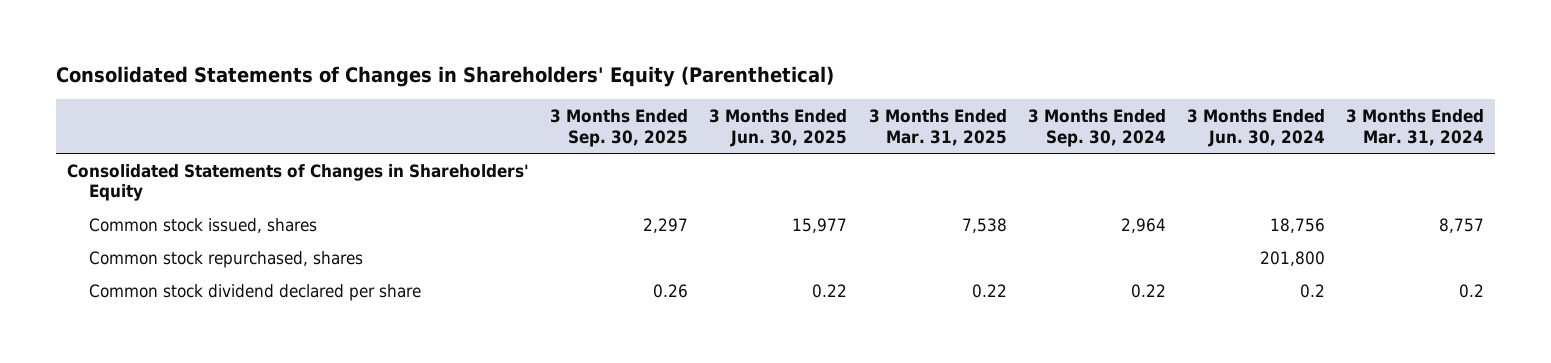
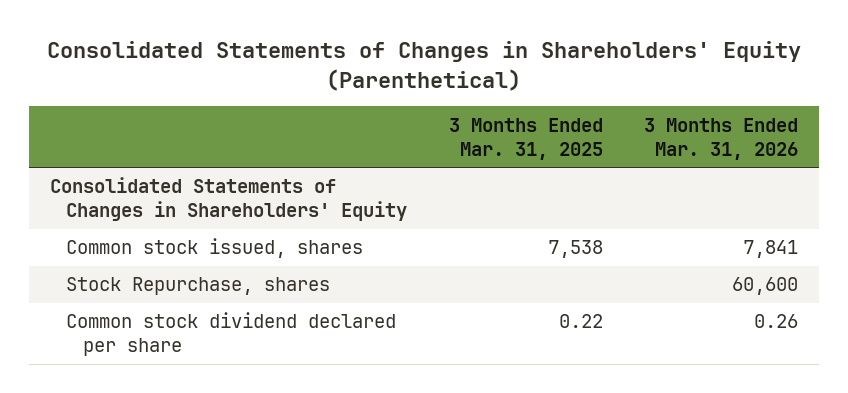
[550,108,689,147] 3 Months Ended Sep. 30, 2025 -> none
[709,108,848,147] 3 Months Ended Jun. 30, 2025 -> none
[1027,108,1166,147] 3 Months Ended Sep. 30, 2024 -> none
[1186,108,1325,147] 3 Months Ended Jun. 30, 2024 -> none
[1346,108,1485,146] 3 Months Ended Mar. 31, 2024 -> none
none -> [644,117,799,160] 3 Months Ended Mar. 31, 2026
[89,250,364,268] Common stock repurchased, shares -> [66,277,331,296] Stock Repurchase, shares

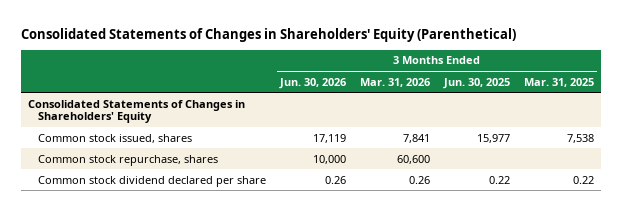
none -> [279,77,347,89] Jun. 30, 2026
none -> [442,77,510,89] Jun. 30, 2025
[66,277,331,296] Stock Repurchase, shares -> [38,154,219,166] Common stock repurchase, shares

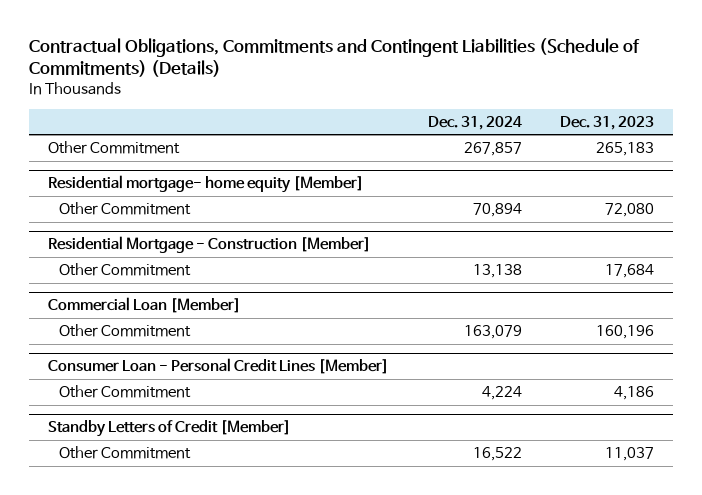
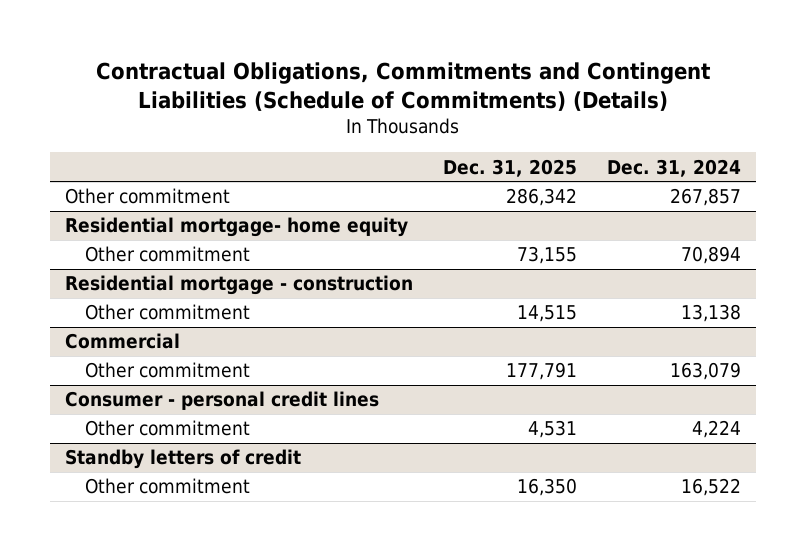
[560,115,655,130] Dec. 31, 2023 -> none
none -> [443,158,578,177] Dec. 31, 2025
[48,141,181,155] Other Commitment -> [64,188,230,205] Other commitment
[48,175,365,194] Residential mortgage- home equity [Member] -> [64,217,408,238] Residential mortgage- home equity
[58,202,191,216] Other Commitment -> [85,246,251,263] Other commitment
[48,236,372,254] Residential Mortgage - Construction [Member] -> [64,275,413,296] Residential mortgage - construction
[58,263,191,277] Other Commitment -> [85,304,251,321] Other commitment
[48,297,242,314] Commercial Loan [Member] -> [64,333,180,350] Commercial
[58,324,191,338] Other Commitment -> [85,362,251,379] Other commitment
[48,358,390,375] Consumer Loan - Personal Credit Lines [Member] -> [64,391,379,411] Consumer - personal credit lines
[58,385,191,399] Other Commitment -> [85,420,251,437] Other commitment
[48,420,292,438] Standby Letters of Credit [Member] -> [64,449,301,470] Standby letters of credit
[58,446,191,460] Other Commitment -> [85,478,251,495] Other commitment

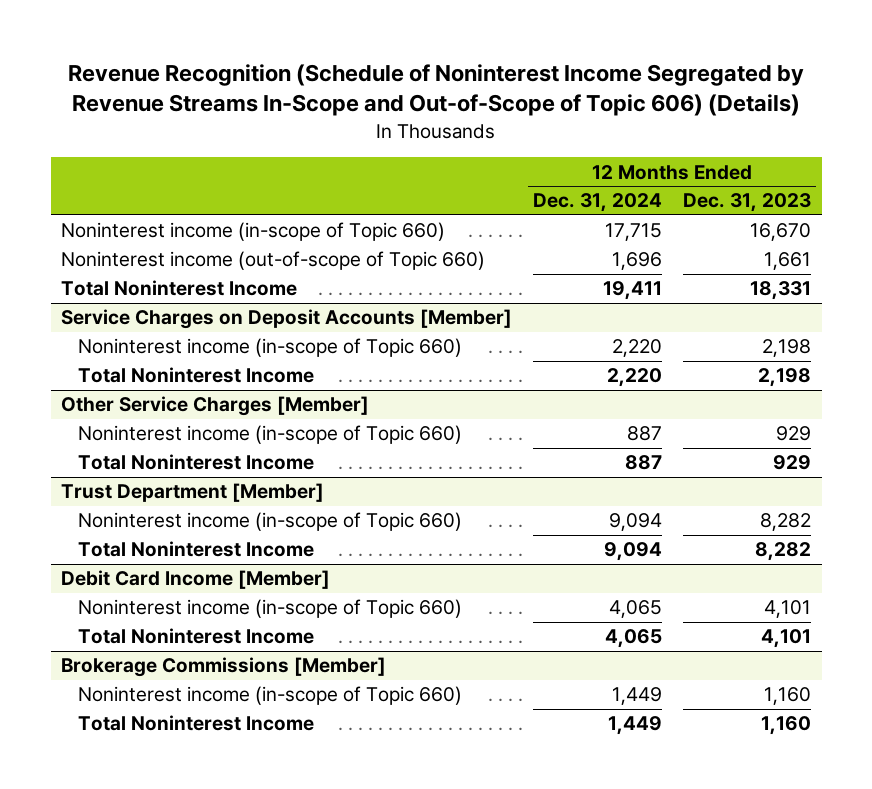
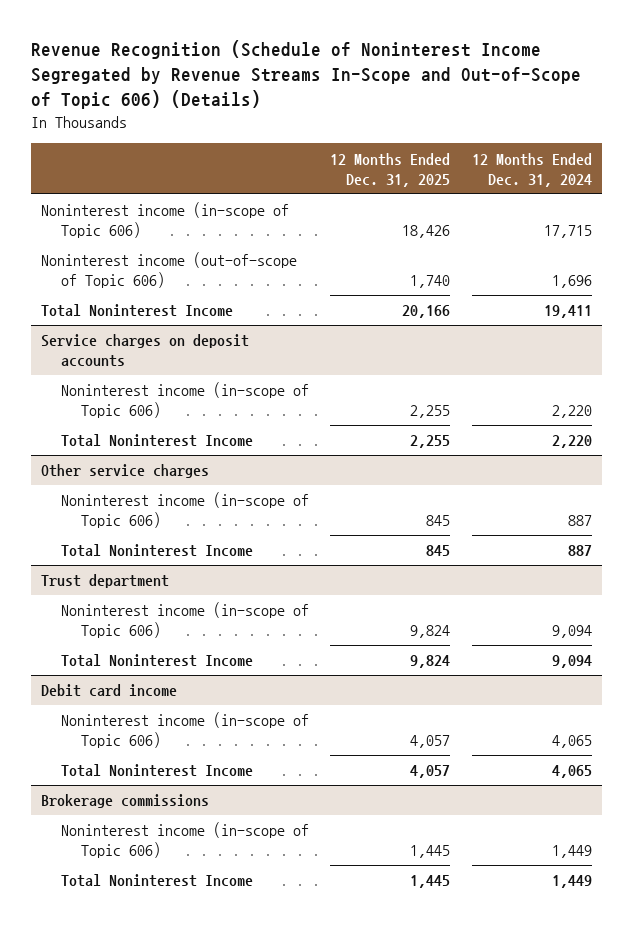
[683,193,812,213] Dec. 31, 2023 -> none
none -> [330,152,451,187] 12 Months Ended Dec. 31, 2025
[61,222,446,242] Noninterest income (in-scope of Topic 660) -> [41,202,290,239] Noninterest income (in-scope of Topic 606)
[61,251,486,271] Noninterest income (out-of-scope of Topic 660) -> [41,252,298,289] Noninterest income (out-of-scope of Topic 606)
[61,309,513,330] Service Charges on Deposit Accounts [Member] -> [41,334,250,368] Service charges on deposit accounts
[78,338,463,358] Noninterest income (in-scope of Topic 660) -> [60,382,309,419] Noninterest income (in-scope of Topic 606)
[61,396,370,417] Other Service Charges [Member] -> [41,464,210,479] Other service charges
[78,425,463,445] Noninterest income (in-scope of Topic 660) -> [60,492,309,529] Noninterest income (in-scope of Topic 606)
[61,483,325,503] Trust Department [Member] -> [41,574,170,589] Trust department
[78,512,463,532] Noninterest income (in-scope of Topic 660) -> [60,602,309,639] Noninterest income (in-scope of Topic 606)
[61,570,331,590] Debit Card Income [Member] -> [41,684,178,698] Debit card income
[78,599,463,619] Noninterest income (in-scope of Topic 660) -> [60,712,309,749] Noninterest income (in-scope of Topic 606)
[61,657,387,678] Brokerage Commissions [Member] -> [41,794,210,809] Brokerage commissions
[78,686,463,706] Noninterest income (in-scope of Topic 660) -> [60,822,309,859] Noninterest income (in-scope of Topic 606)

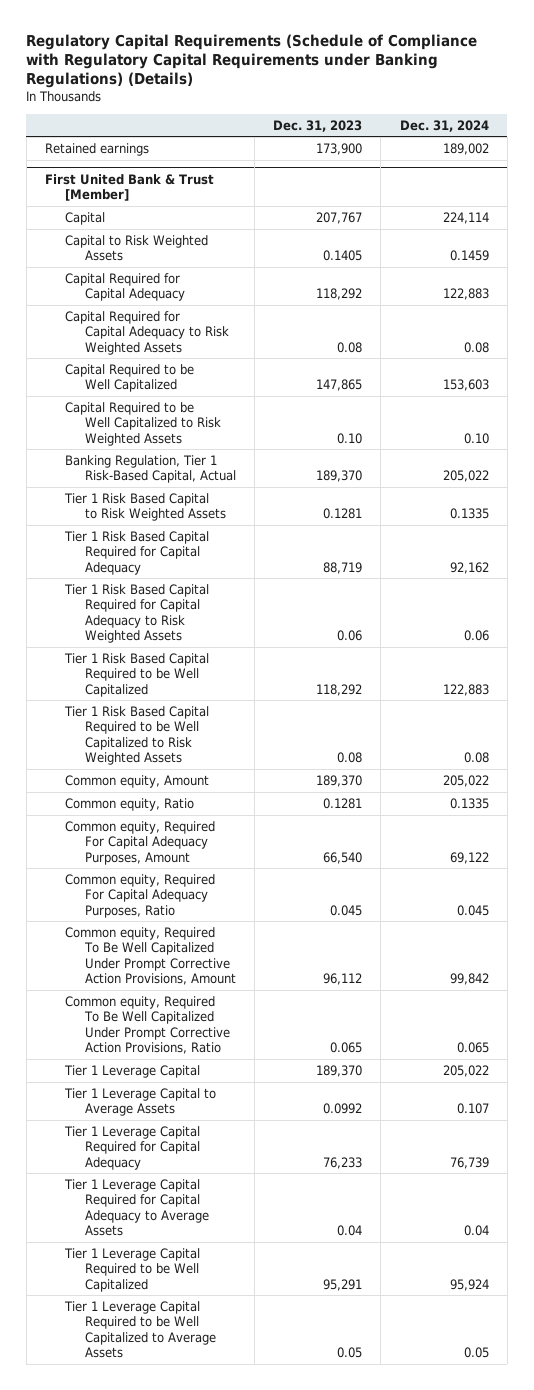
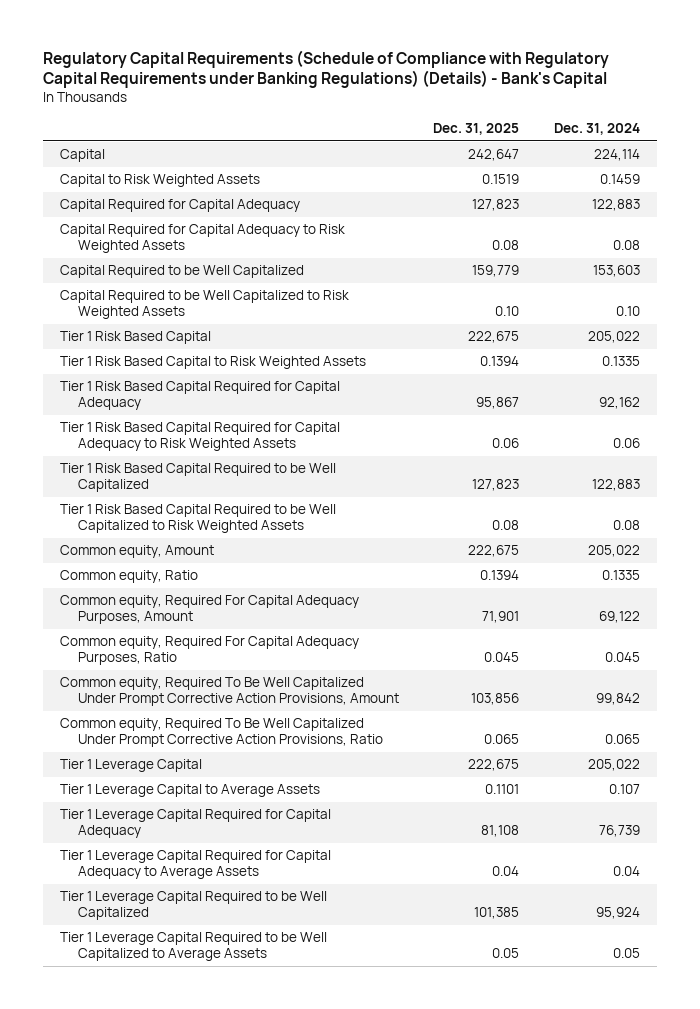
[26,33,478,89] Regulatory Capital Requirements (Schedule of Compliance with Regulatory Capital Requirements under Banking Regulations) (Details) -> [42,49,609,89] Regulatory Capital Requirements (Schedule of Compliance with Regulatory Capital Requirements under Banking Regulations) (Details) - Bank's Capital
[273,119,363,132] Dec. 31, 2023 -> none
none -> [433,123,520,136] Dec. 31, 2025
[44,142,149,156] Retained earnings -> none
[44,173,214,201] First United Bank & Trust [Member] -> none
[64,454,236,484] Banking Regulation, Tier 1 Risk-Based Capital, Actual -> [59,331,211,345] Tier 1 Risk Based Capital

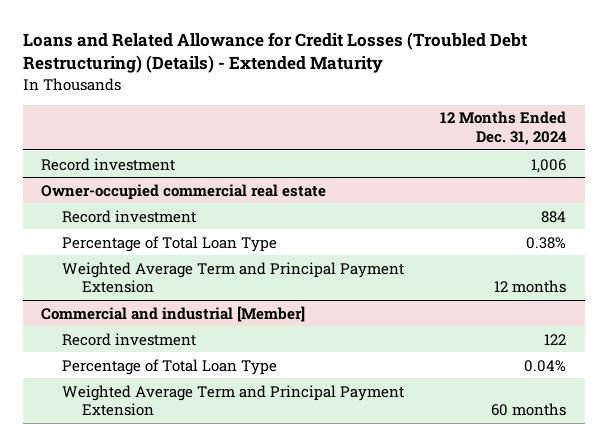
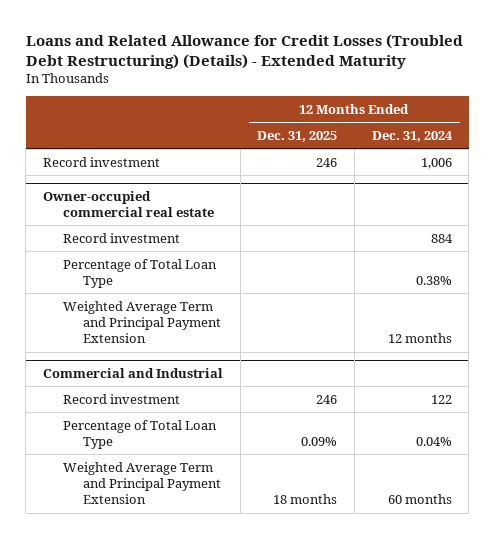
none -> [257,130,338,142] Dec. 31, 2025
[41,305,306,322] Commercial and industrial [Member] -> [42,367,223,378] Commercial and Industrial

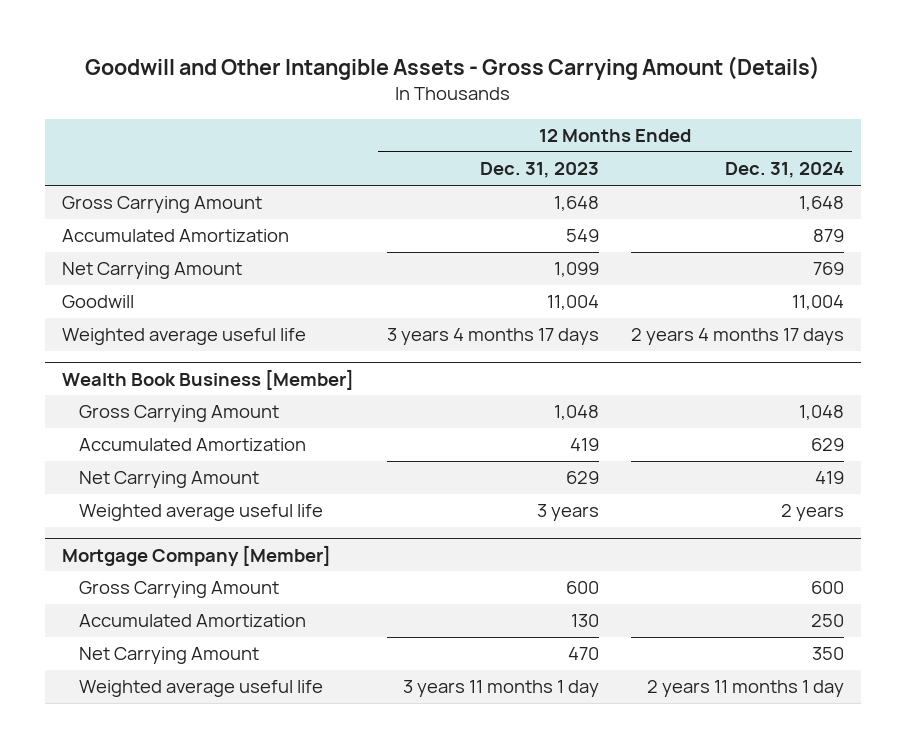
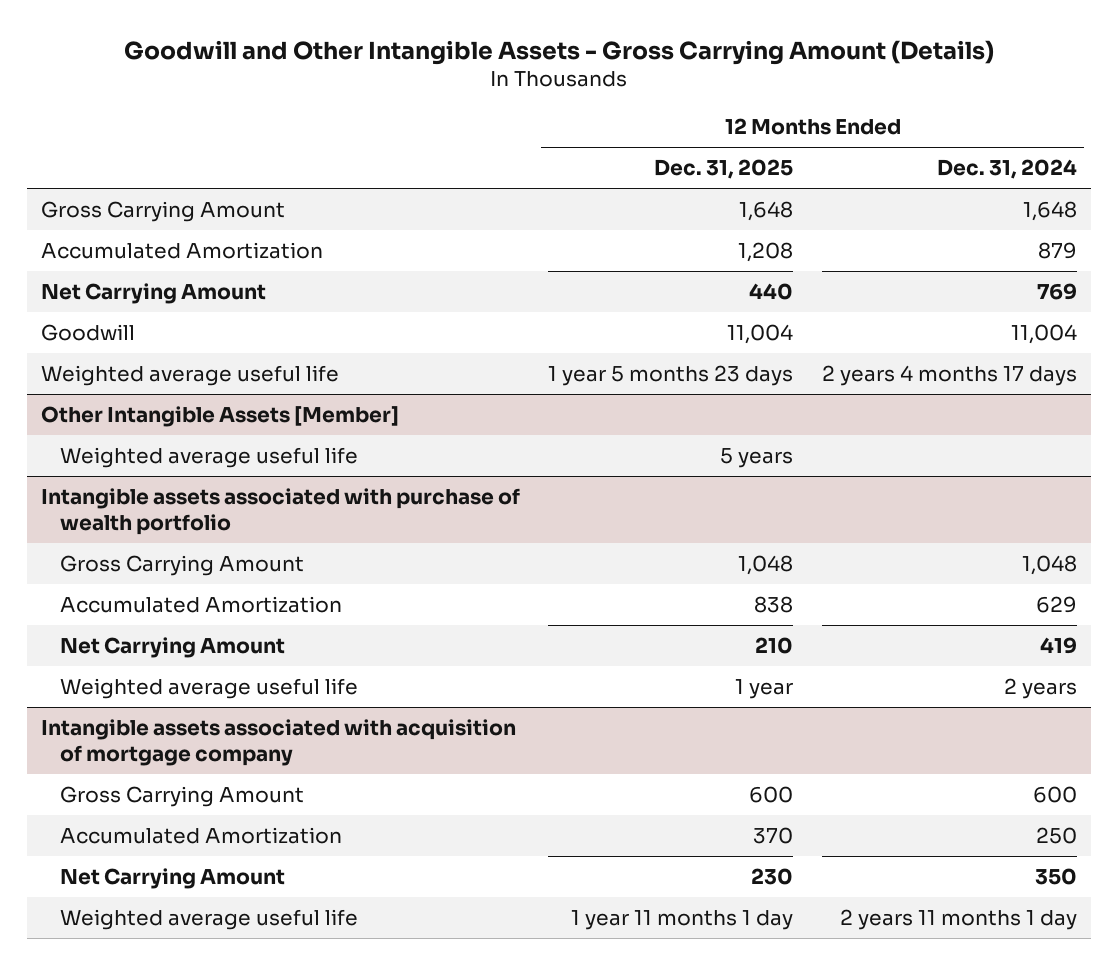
[479,162,599,179] Dec. 31, 2023 -> none
none -> [654,159,794,180] Dec. 31, 2025
none -> [41,405,400,427] Other Intangible Assets [Member]
none -> [60,446,359,468] Weighted average useful life
[61,368,354,390] Wealth Book Business [Member] -> [41,487,521,535] Intangible assets associated with purchase of wealth portfolio
[61,544,331,566] Mortgage Company [Member] -> [41,718,517,766] Intangible assets associated with acquisition of mortgage company

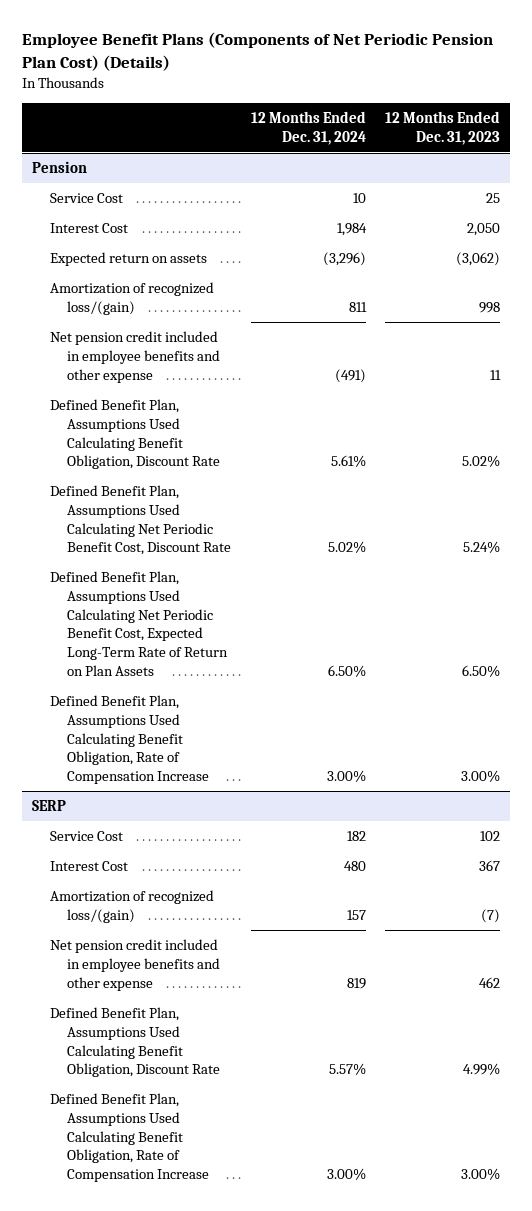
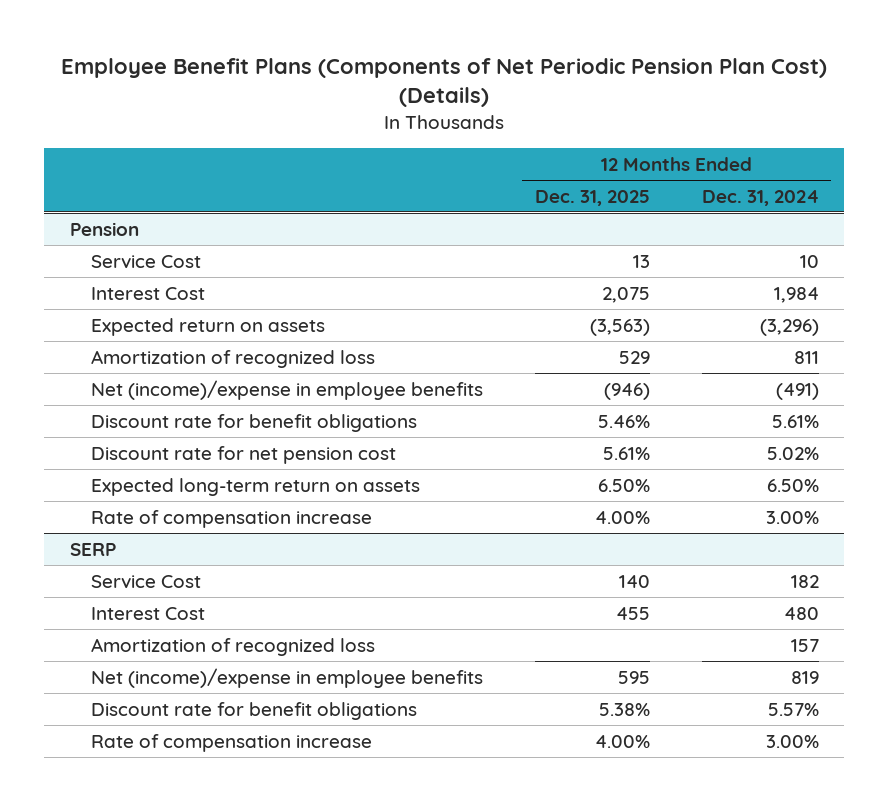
[384,110,500,145] 12 Months Ended Dec. 31, 2023 -> none
none -> [534,189,650,206] Dec. 31, 2025
[49,282,214,315] Amortization of recognized loss/(gain) -> [91,349,376,368] Amortization of recognized loss
[49,331,221,383] Net pension credit included in employee benefits and other expense -> [91,379,484,400] Net (income)/expense in employee benefits
[49,399,221,470] Defined Benefit Plan, Assumptions Used Calculating Benefit Obligation, Discount Rate -> [91,413,418,432] Discount rate for benefit obligations
[49,485,232,556] Defined Benefit Plan, Assumptions Used Calculating Net Periodic Benefit Cost, Discount Rate -> [91,445,397,464] Discount rate for net pension cost
[49,571,229,676] Defined Benefit Plan, Assumptions Used Calculating Net Periodic Benefit Cost, Expected Long-Term Rate of Return on Plan Assets -> [91,477,421,496] Expected long-term return on assets
[49,695,210,784] Defined Benefit Plan, Assumptions Used Calculating Benefit Obligation, Rate of Compensation Increase -> [91,509,373,528] Rate of compensation increase
[49,890,214,923] Amortization of recognized loss/(gain) -> [91,637,376,656] Amortization of recognized loss
[49,939,221,991] Net pension credit included in employee benefits and other expense -> [91,667,484,688] Net (income)/expense in employee benefits
[49,1007,221,1078] Defined Benefit Plan, Assumptions Used Calculating Benefit Obligation, Discount Rate -> [91,701,418,720] Discount rate for benefit obligations
[49,1093,210,1182] Defined Benefit Plan, Assumptions Used Calculating Benefit Obligation, Rate of Compensation Increase -> [91,733,373,752] Rate of compensation increase

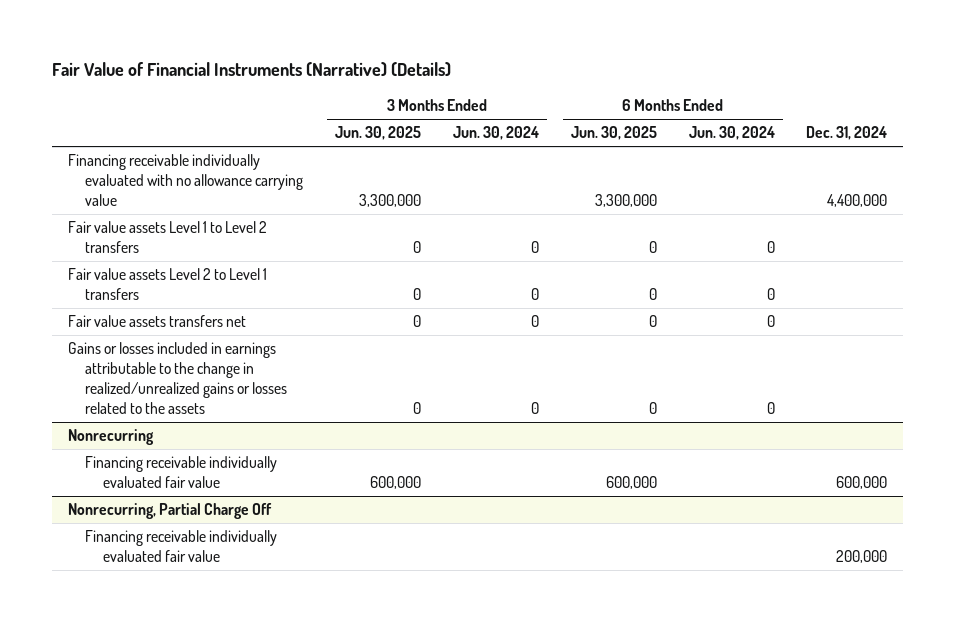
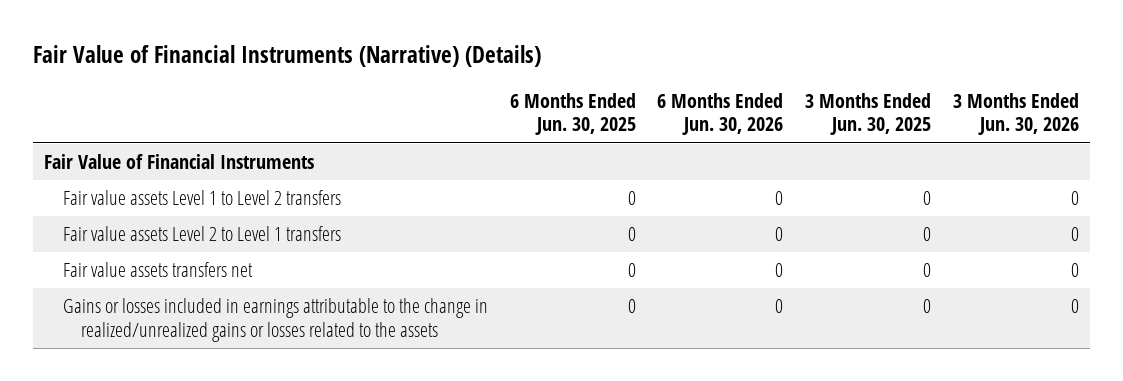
[452,126,539,141] Jun. 30, 2024 -> none
[688,126,775,141] Jun. 30, 2024 -> none
[806,126,888,141] Dec. 31, 2024 -> none
none -> [657,92,784,136] 6 Months Ended Jun. 30, 2026
none -> [953,92,1080,136] 3 Months Ended Jun. 30, 2026
[68,154,304,207] Financing receivable individually evaluated with no allowance carrying value -> none
none -> [43,153,314,169] Fair Value of Financial Instruments
[68,429,155,446] Nonrecurring -> none
[85,456,278,489] Financing receivable individually evaluated fair value -> none
[68,503,273,520] Nonrecurring, Partial Charge Off -> none
[85,530,278,563] Financing receivable individually evaluated fair value -> none

